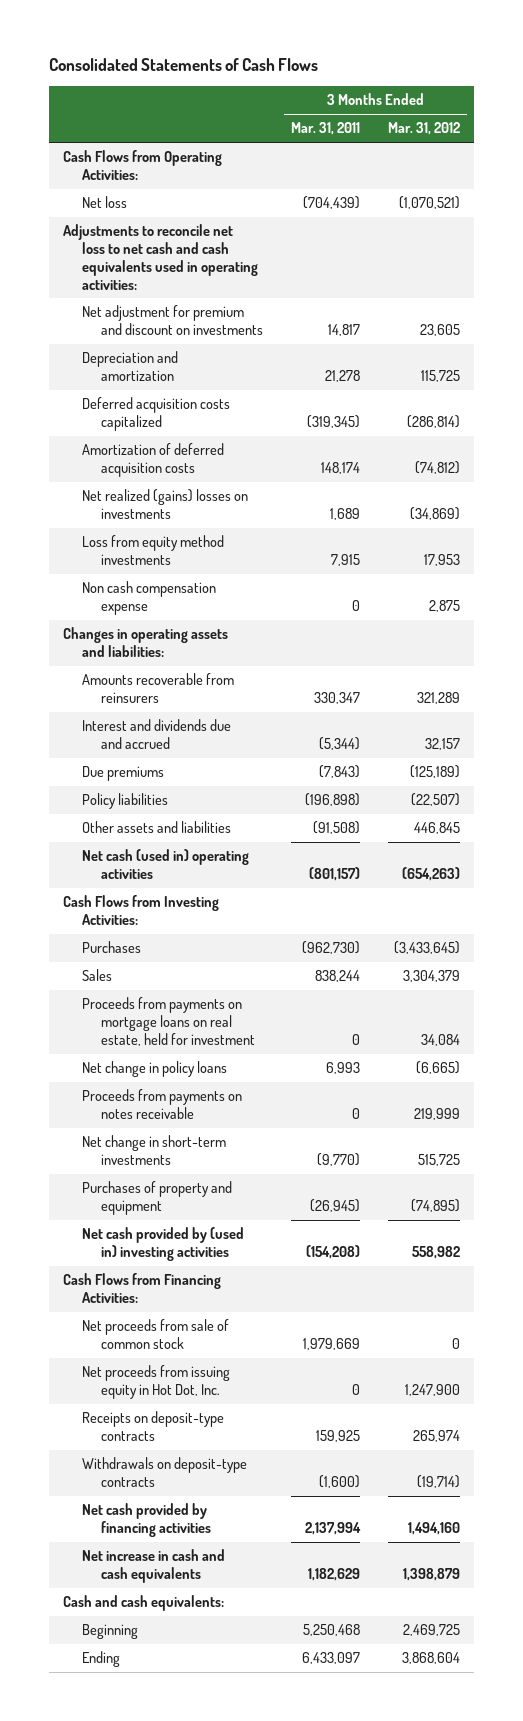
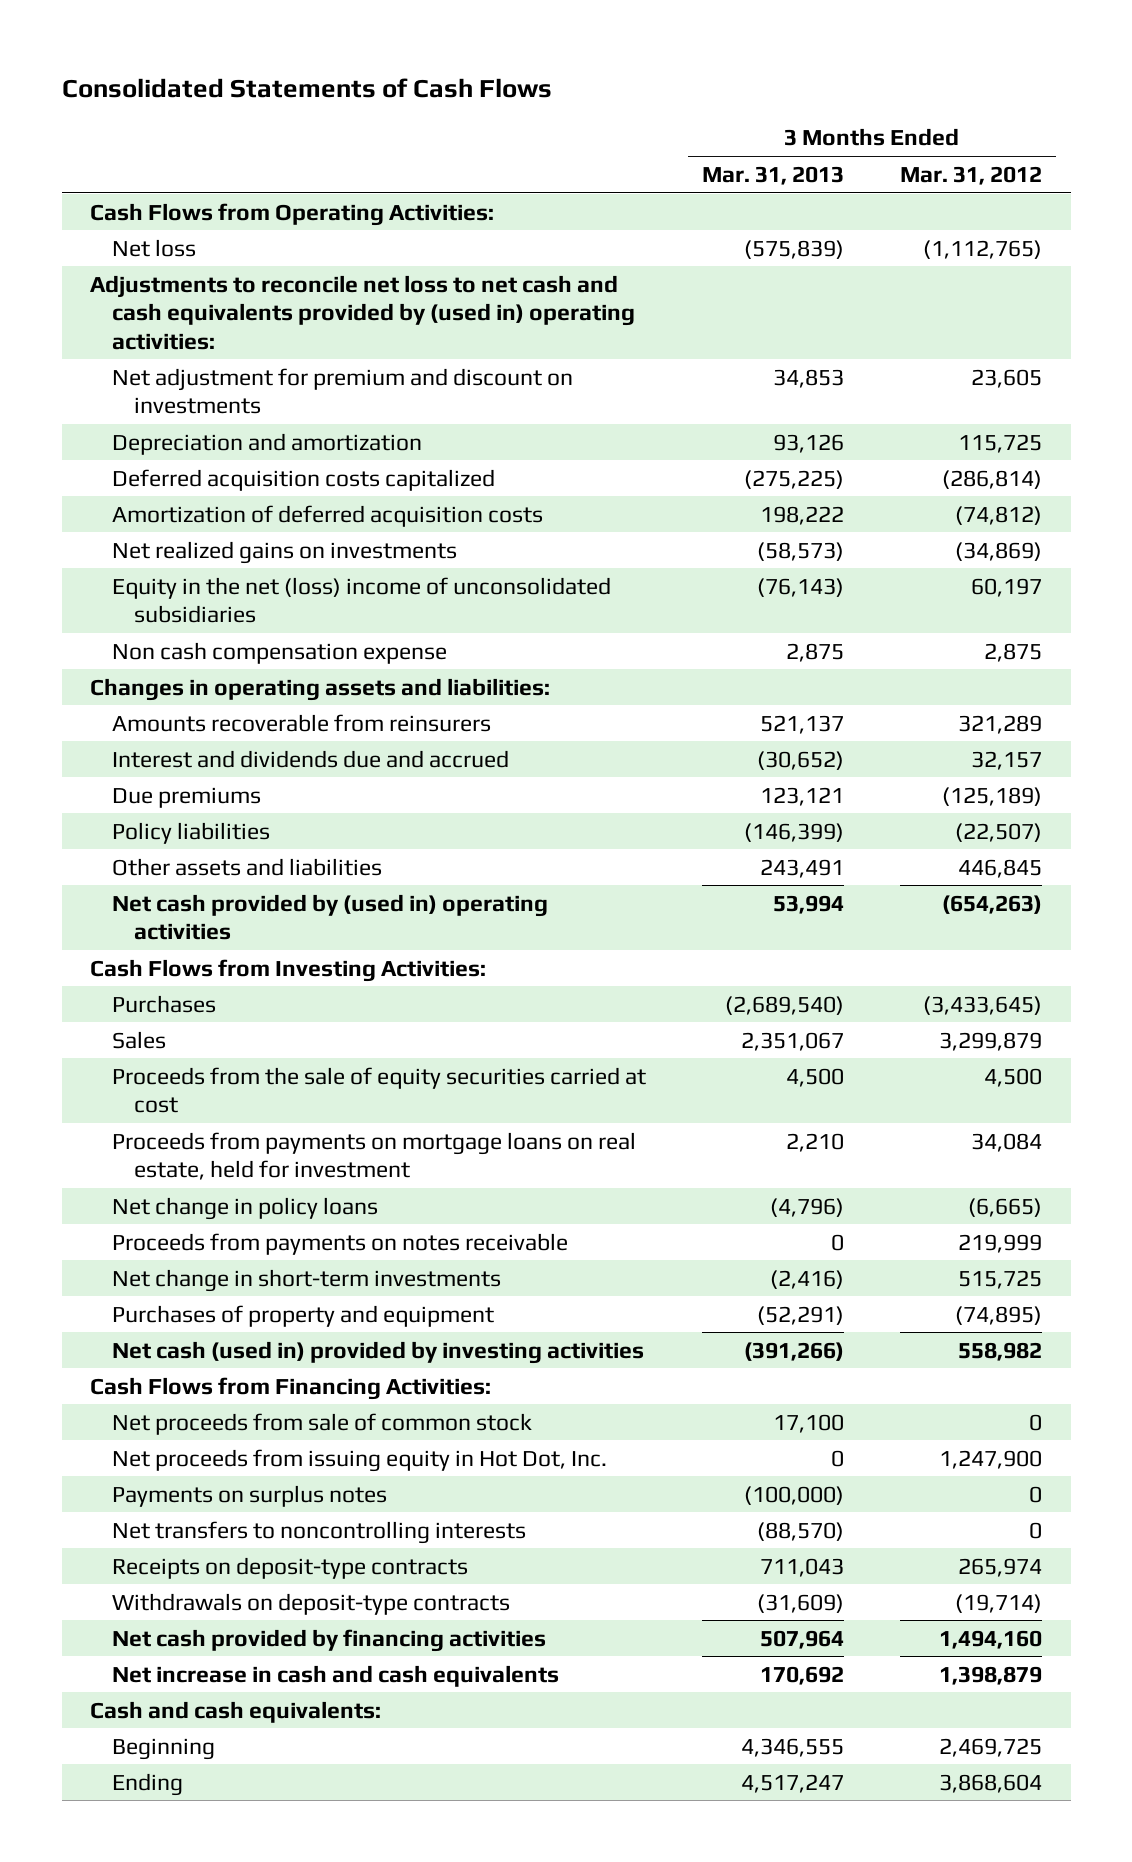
[291,122,361,136] Mar. 31, 2011 -> none
none -> [701,165,844,185] Mar. 31, 2013
[399,196,461,210] (1,070,521) -> [923,239,1043,259] (1,112,765)
[62,224,258,290] Adjustments to reconcile net loss to net cash and cash equivalents used in operating activities: -> [89,274,635,350] Adjustments to reconcile net loss to net cash and cash equivalents provided by (used in) operating activities:
[81,535,224,566] Loss from equity method investments -> none
[81,489,248,520] Net realized (gains) losses on investments -> [111,540,457,564] Net realized gains on investments
none -> [111,576,611,624] Equity in the net (loss) income of unconsolidated subsidiaries
[81,849,249,880] Net cash (used in) operating activities -> [111,893,548,941] Net cash provided by (used in) operating activities
[403,970,461,983] 3,304,379 -> [939,1031,1043,1051] 3,299,879
none -> [111,1066,646,1114] Proceeds from the sale of equity securities carried at cost
[81,1227,244,1262] Net cash provided by (used in) investing activities -> [111,1340,644,1364] Net cash (used in) provided by investing activities
none -> [111,1484,387,1507] Payments on surplus notes
none -> [111,1520,526,1544] Net transfers to noncontrolling interests

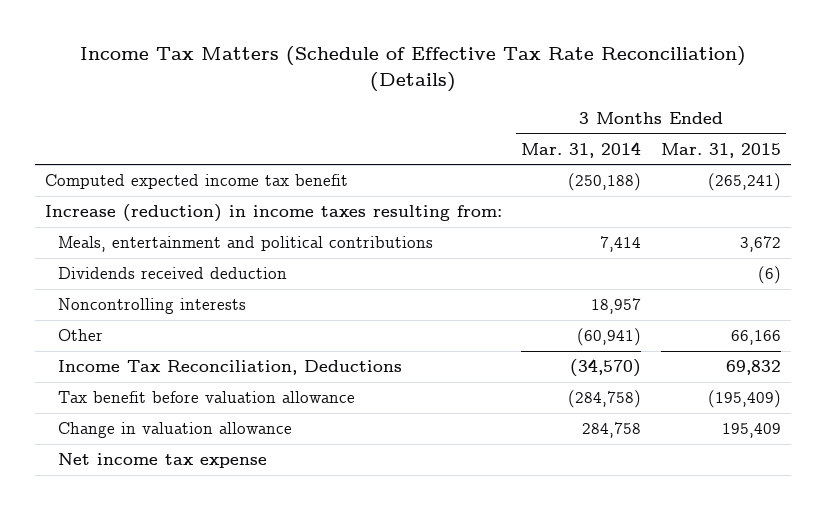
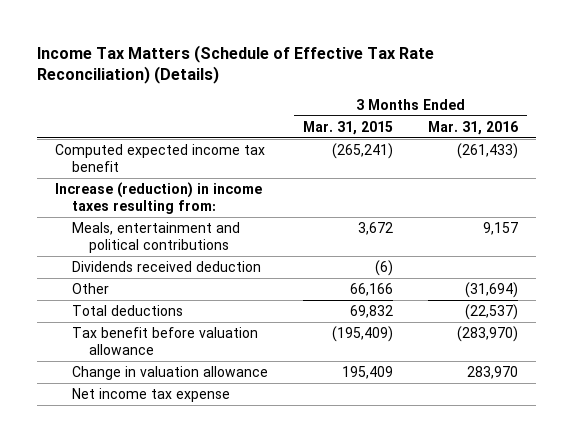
[521,141,642,158] Mar. 31, 2014 -> none
none -> [428,120,519,135] Mar. 31, 2016
[57,298,246,315] Noncontrolling interests -> none
[57,360,402,376] Income Tax Reconciliation, Deductions -> [71,304,183,316] Total deductions

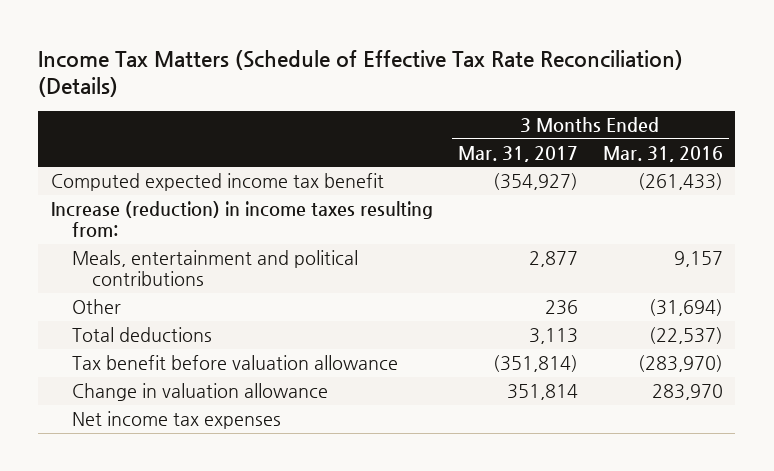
[303,120,394,135] Mar. 31, 2015 -> none
none -> [457,145,578,162] Mar. 31, 2017
[71,260,261,272] Dividends received deduction -> none
[71,387,230,402] Net income tax expense -> [71,411,281,430] Net income tax expenses

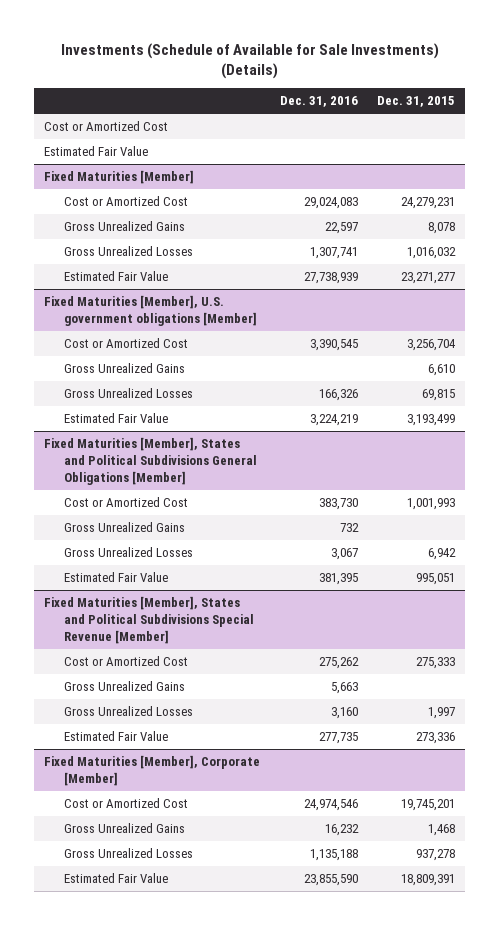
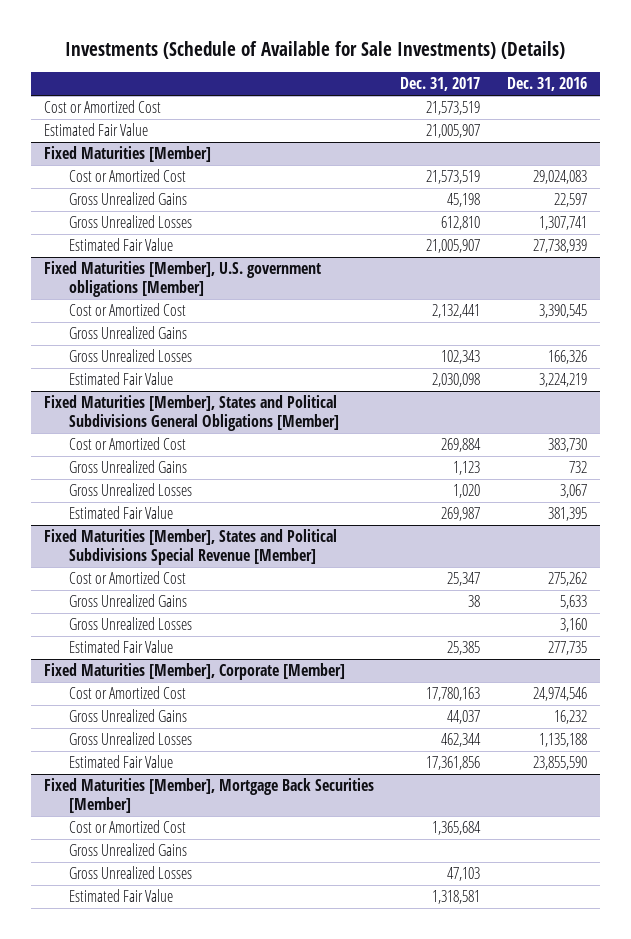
[377,96,456,108] Dec. 31, 2015 -> none
none -> [400,77,481,92] Dec. 31, 2017
[330,682,358,695] 5,663 -> [559,595,587,610] 5,633
none -> [44,778,375,813] Fixed Maturities [Member], Mortgage Back Securities [Member]
none -> [69,820,187,834] Cost or Amortized Cost
none -> [69,843,188,857] Gross Unrealized Gains
none -> [69,866,193,880] Gross Unrealized Losses
none -> [69,889,174,903] Estimated Fair Value

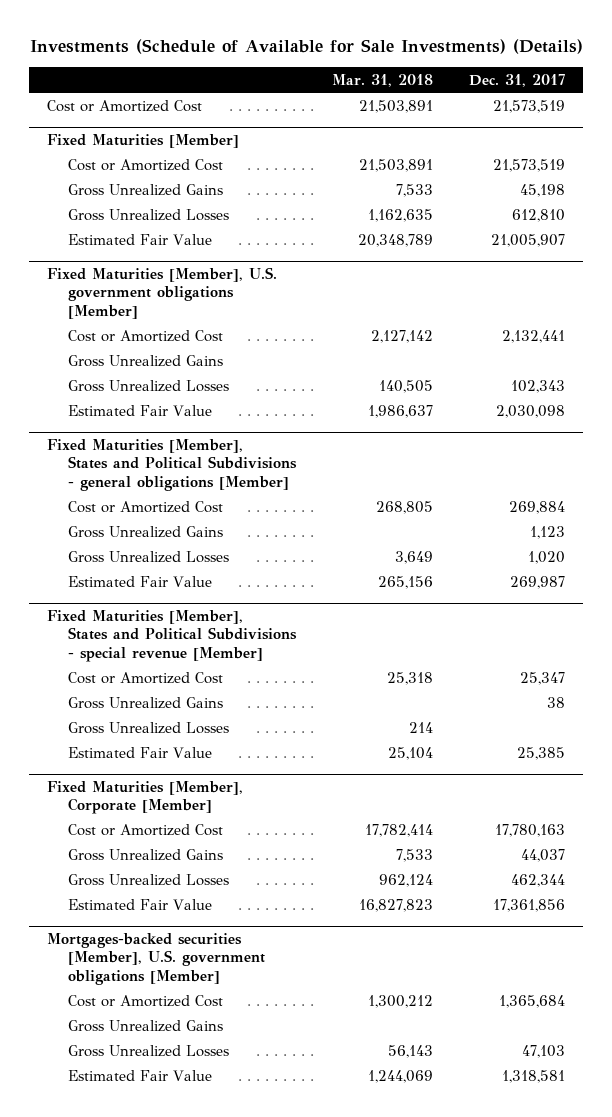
[506,77,587,92] Dec. 31, 2016 -> none
none -> [332,73,434,87] Mar. 31, 2018
[44,123,149,137] Estimated Fair Value -> none
[44,395,340,431] Fixed Maturities [Member], States and Political Subdivisions General Obligations [Member] -> [46,438,297,491] Fixed Maturities [Member], States and Political Subdivisions - general obligations [Member]
[44,529,338,565] Fixed Maturities [Member], States and Political Subdivisions Special Revenue [Member] -> [46,609,297,662] Fixed Maturities [Member], States and Political Subdivisions - special revenue [Member]
[44,778,375,813] Fixed Maturities [Member], Mortgage Back Securities [Member] -> none
none -> [46,932,265,985] Mortgages-backed securities [Member], U.S. government obligations [Member]

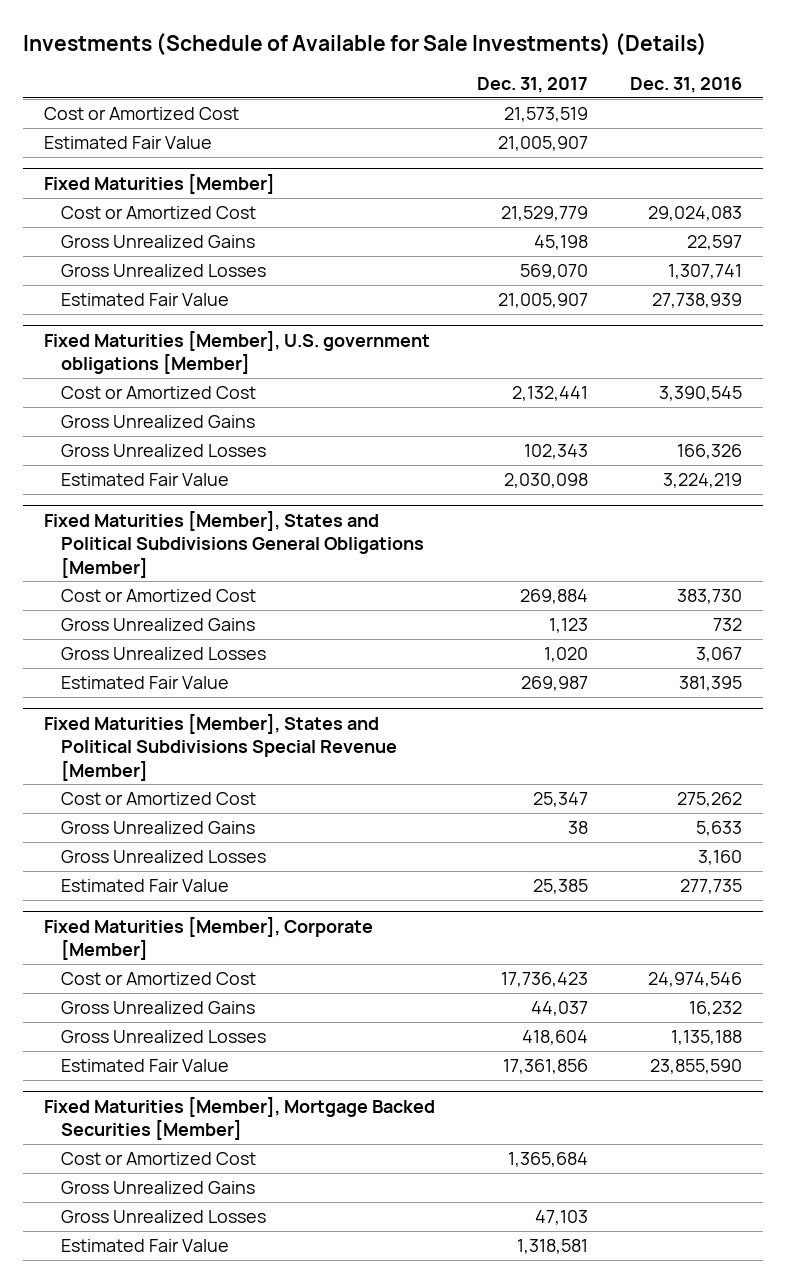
[332,73,434,87] Mar. 31, 2018 -> none
none -> [629,77,742,94] Dec. 31, 2016
none -> [43,136,212,150] Estimated Fair Value
[493,158,566,172] 21,573,519 -> [500,206,588,222] 21,529,779
[512,208,566,222] 612,810 -> [519,264,588,280] 569,070
[46,438,297,491] Fixed Maturities [Member], States and Political Subdivisions - general obligations [Member] -> [43,510,425,578] Fixed Maturities [Member], States and Political Subdivisions General Obligations [Member]
[46,609,297,662] Fixed Maturities [Member], States and Political Subdivisions - special revenue [Member] -> [43,713,398,781] Fixed Maturities [Member], States and Political Subdivisions Special Revenue [Member]
[495,823,566,837] 17,780,163 -> [500,972,588,988] 17,736,423
[511,873,566,887] 462,344 -> [521,1030,588,1046] 418,604
[46,932,265,985] Mortgages-backed securities [Member], U.S. government obligations [Member] -> none
none -> [43,1096,435,1141] Fixed Maturities [Member], Mortgage Backed Securities [Member]

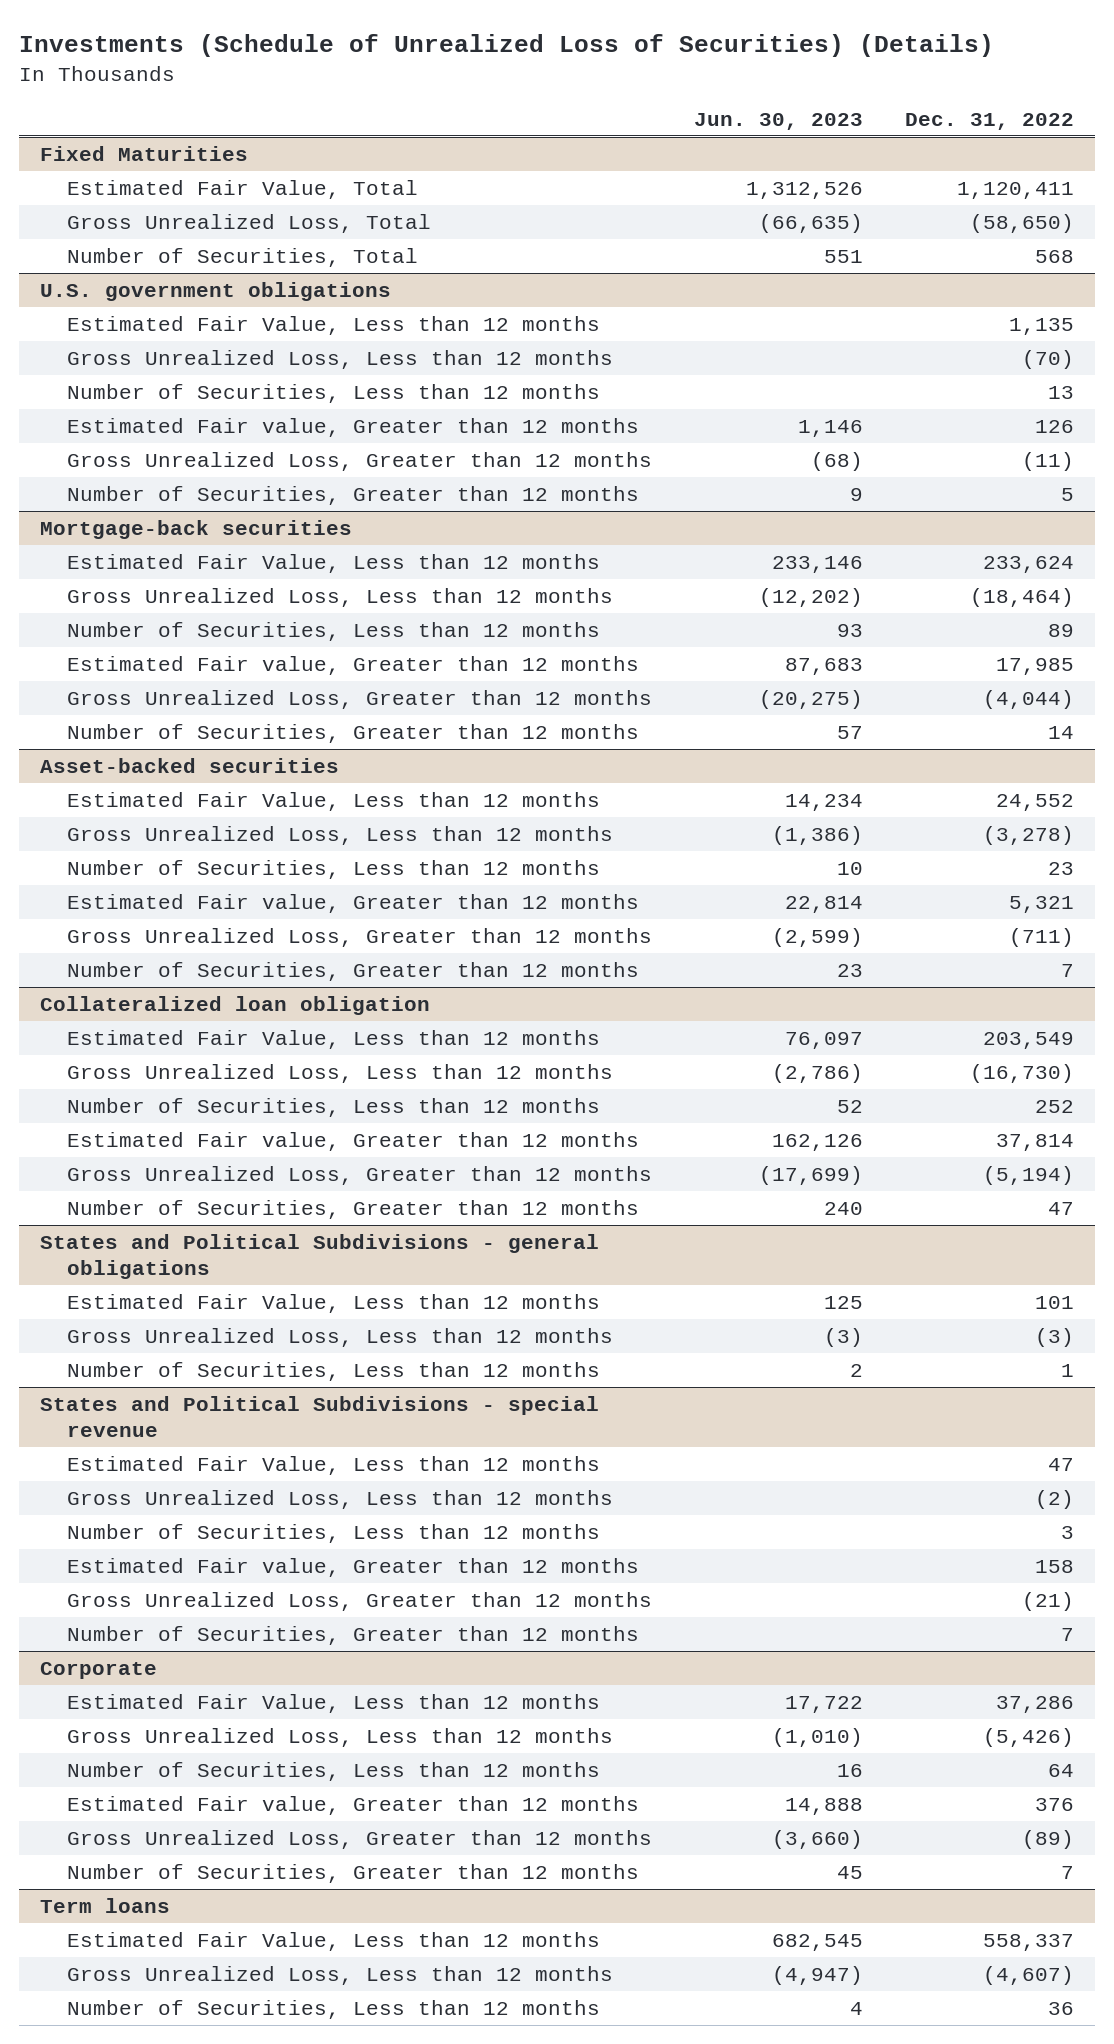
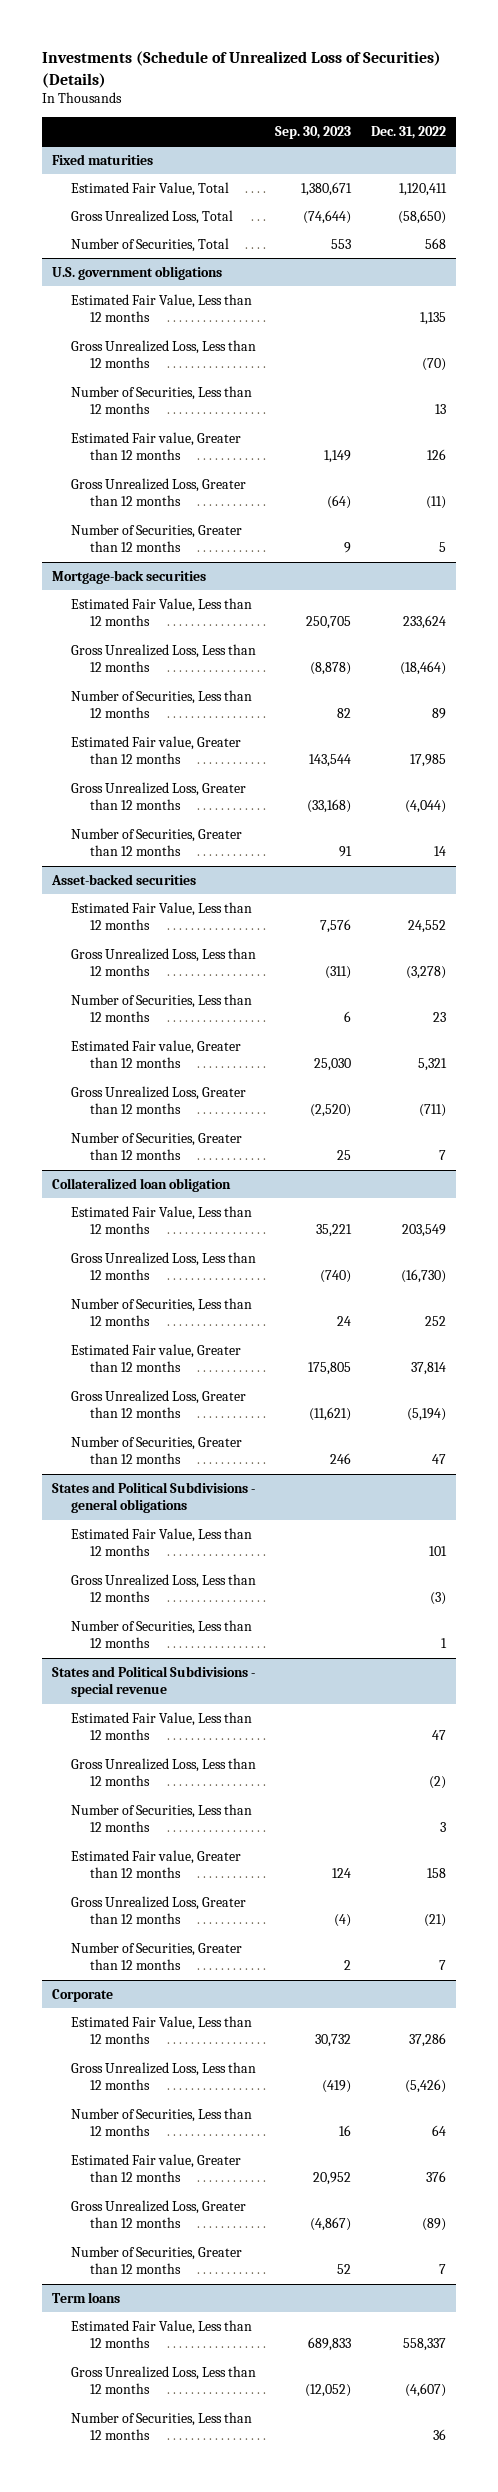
[694,112,864,130] Jun. 30, 2023 -> none
none -> [275,125,352,139] Sep. 30, 2023
[40,145,249,161] Fixed Maturities -> [51,153,153,165] Fixed maturities

